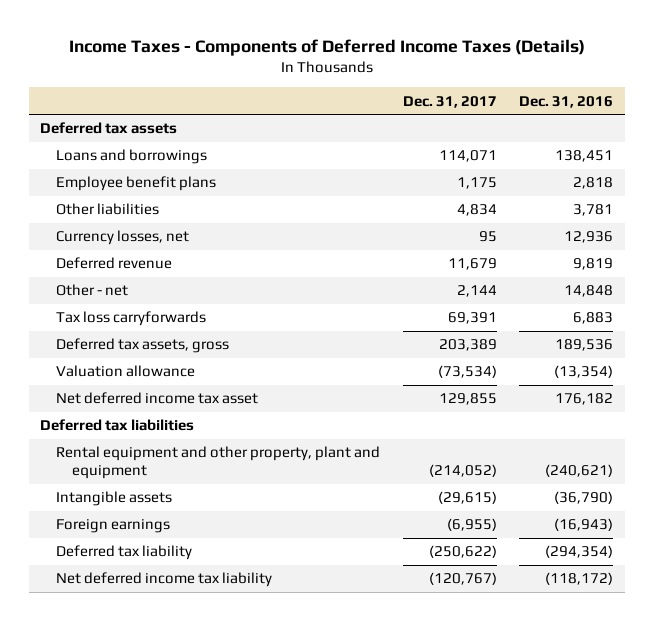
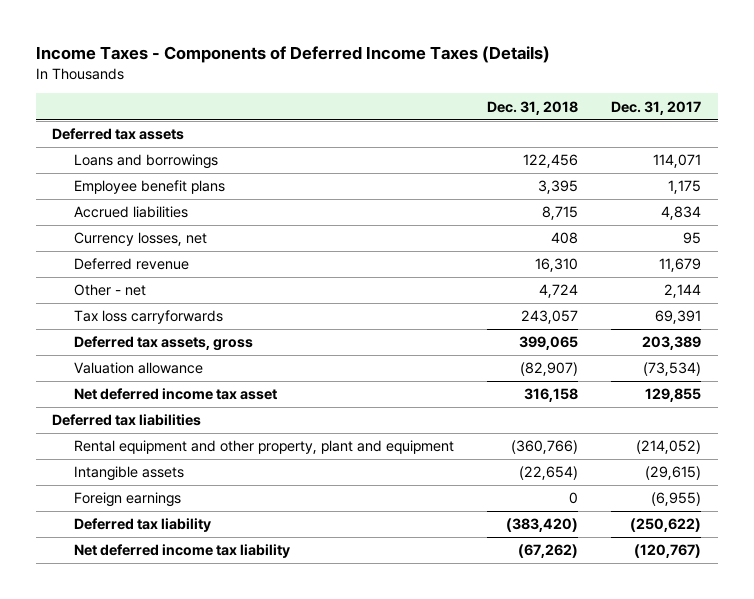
[519,95,614,108] Dec. 31, 2016 -> none
none -> [487,100,579,115] Dec. 31, 2018
[55,203,159,216] Other liabilities -> [73,206,188,219] Accrued liabilities

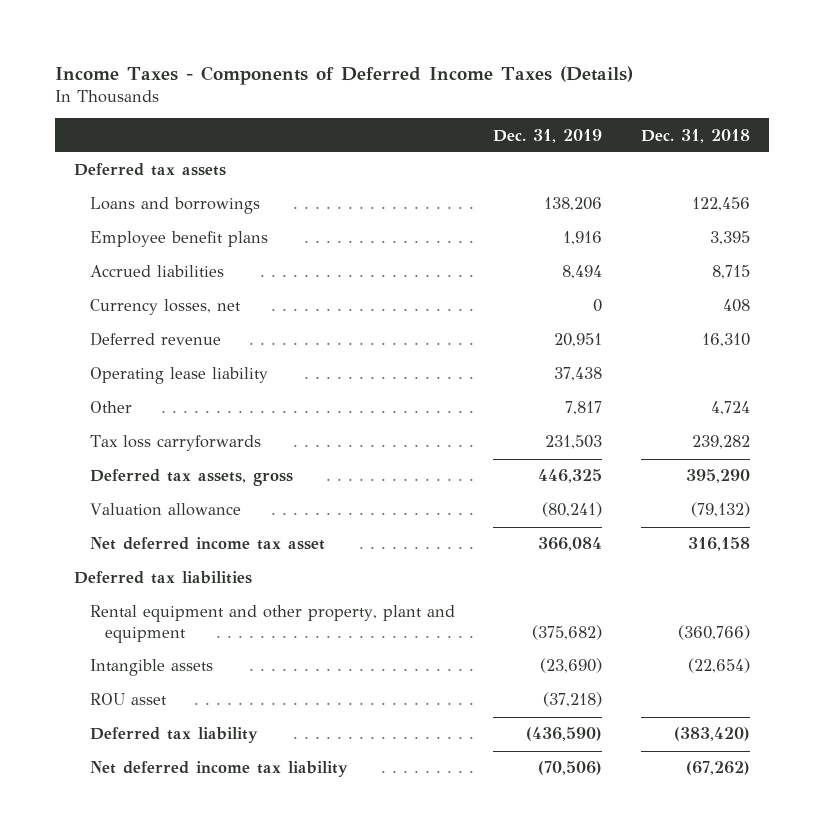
[611,100,702,115] Dec. 31, 2017 -> none
none -> [493,128,603,143] Dec. 31, 2019
none -> [89,367,268,385] Operating lease liability
[73,284,146,297] Other - net -> [89,401,132,414] Other
[521,310,579,325] 243,057 -> [691,435,750,450] 239,282
[519,336,579,351] 399,065 -> [685,469,750,484] 395,290
[520,362,579,377] (82,907) -> [690,502,750,518] (79,132)
[73,492,181,508] Foreign earnings -> none
none -> [89,693,167,706] ROU asset

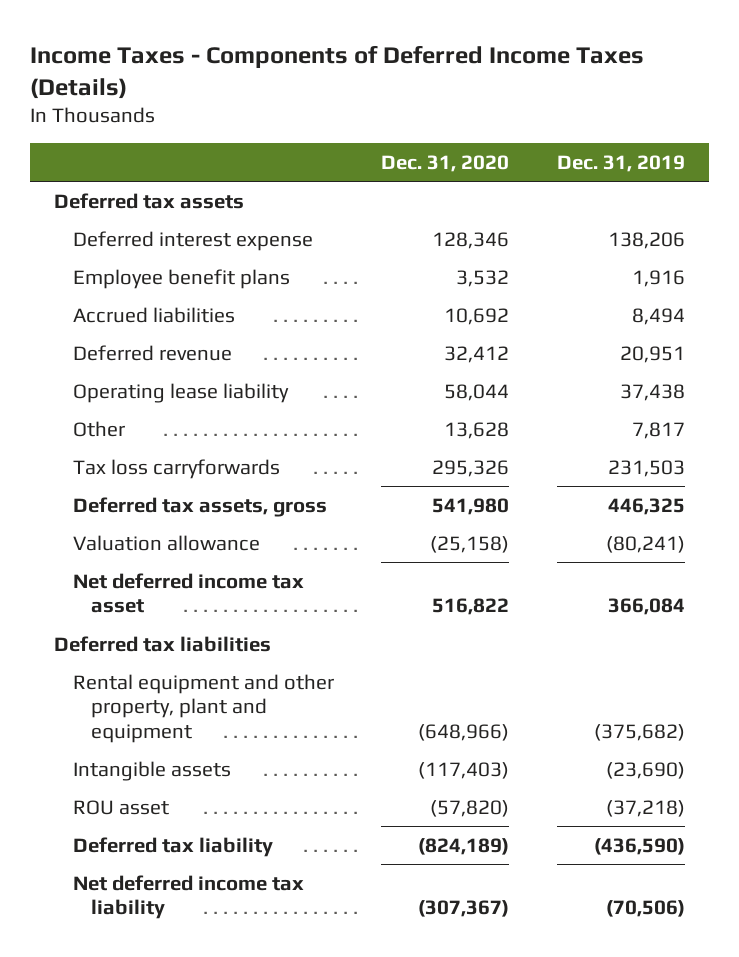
[640,128,750,143] Dec. 31, 2018 -> none
none -> [381,154,510,172] Dec. 31, 2020
[89,197,260,215] Loans and borrowings -> [72,230,313,251] Deferred interest expense
[89,299,241,316] Currency losses, net -> none

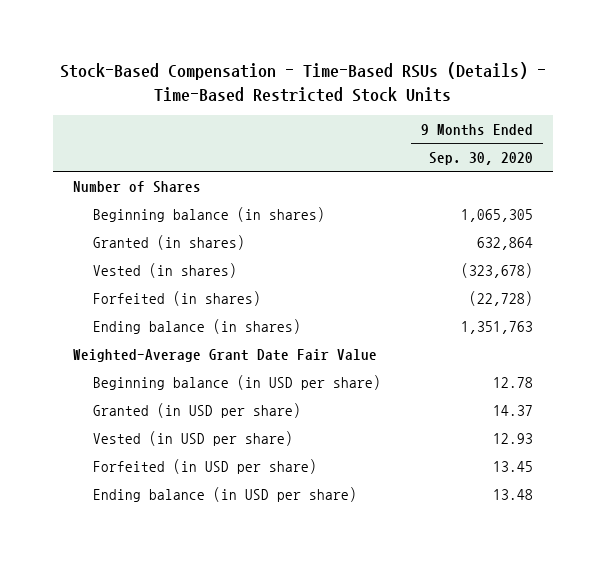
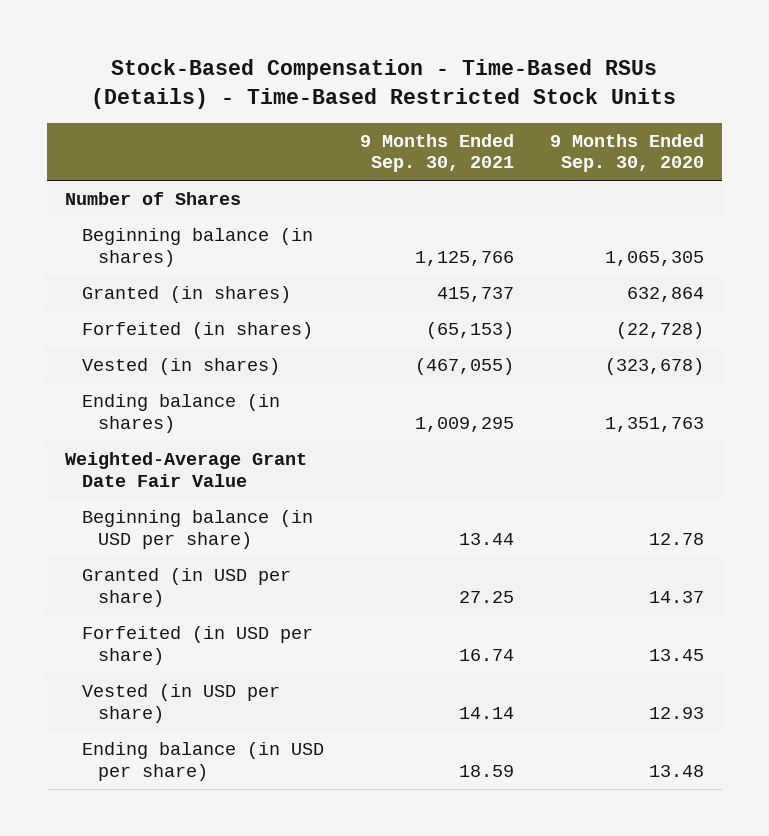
none -> [359,133,514,173] 9 Months Ended Sep. 30, 2021
[93,262,238,278] Vested (in shares) -> [81,358,280,376] Vested (in shares)
[93,430,294,446] Vested (in USD per share) -> [81,684,280,723] Vested (in USD per share)

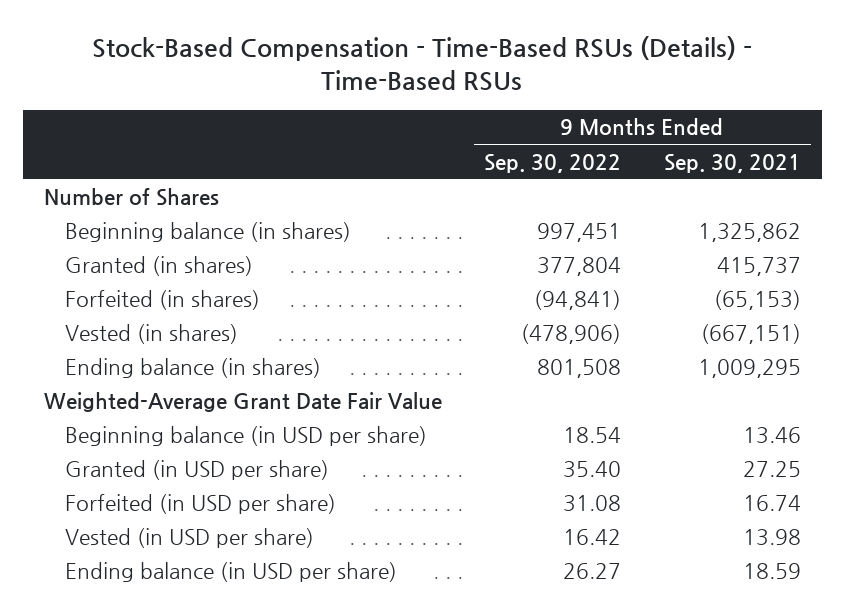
[91,59,677,110] Stock-Based Compensation - Time-Based RSUs (Details) - Time-Based Restricted Stock Units -> [92,35,753,91] Stock-Based Compensation - Time-Based RSUs (Details) - Time-Based RSUs
[549,133,704,173] 9 Months Ended Sep. 30, 2020 -> none
none -> [484,153,622,173] Sep. 30, 2022
[414,250,514,266] 1,125,766 -> [697,222,801,242] 1,325,862
[414,358,514,376] (467,055) -> [700,323,801,344] (667,151)
[458,532,514,545] 13.44 -> [742,426,801,444] 13.46
[458,706,514,719] 14.14 -> [742,528,801,546] 13.98

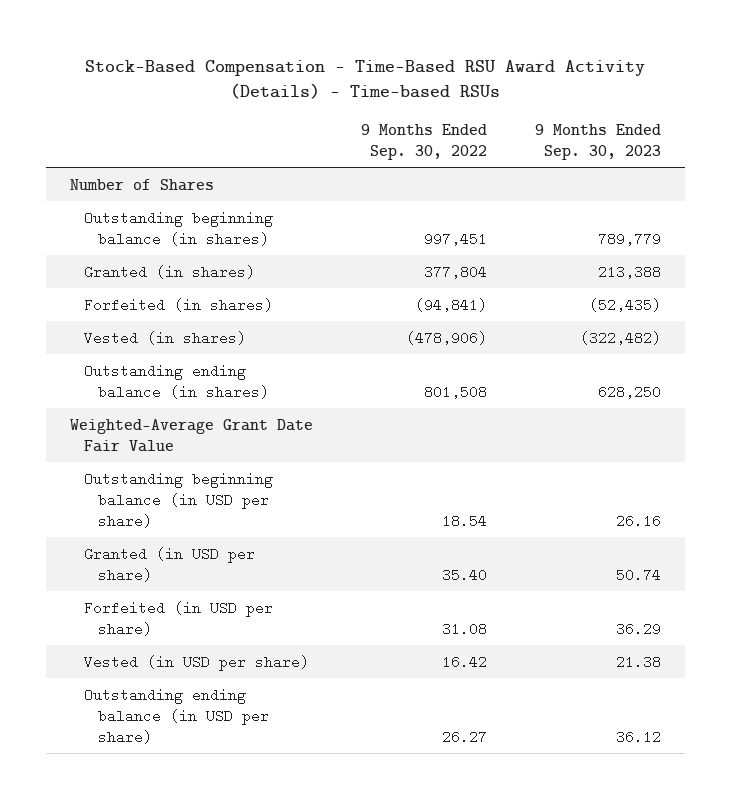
[92,35,753,91] Stock-Based Compensation - Time-Based RSUs (Details) - Time-Based RSUs -> [85,59,646,99] Stock-Based Compensation - Time-Based RSU Award Activity (Details) - Time-based RSUs
[663,153,801,173] Sep. 30, 2021 -> none
none -> [534,123,661,160] 9 Months Ended Sep. 30, 2023
[65,221,352,242] Beginning balance (in shares) -> [84,210,274,246] Outstanding beginning balance (in shares)
[65,357,322,378] Ending balance (in shares) -> [84,363,269,399] Outstanding ending balance (in shares)
[65,425,428,446] Beginning balance (in USD per share) -> [84,471,274,528] Outstanding beginning balance (in USD per share)
[65,561,398,582] Ending balance (in USD per share) -> [84,687,269,744] Outstanding ending balance (in USD per share)

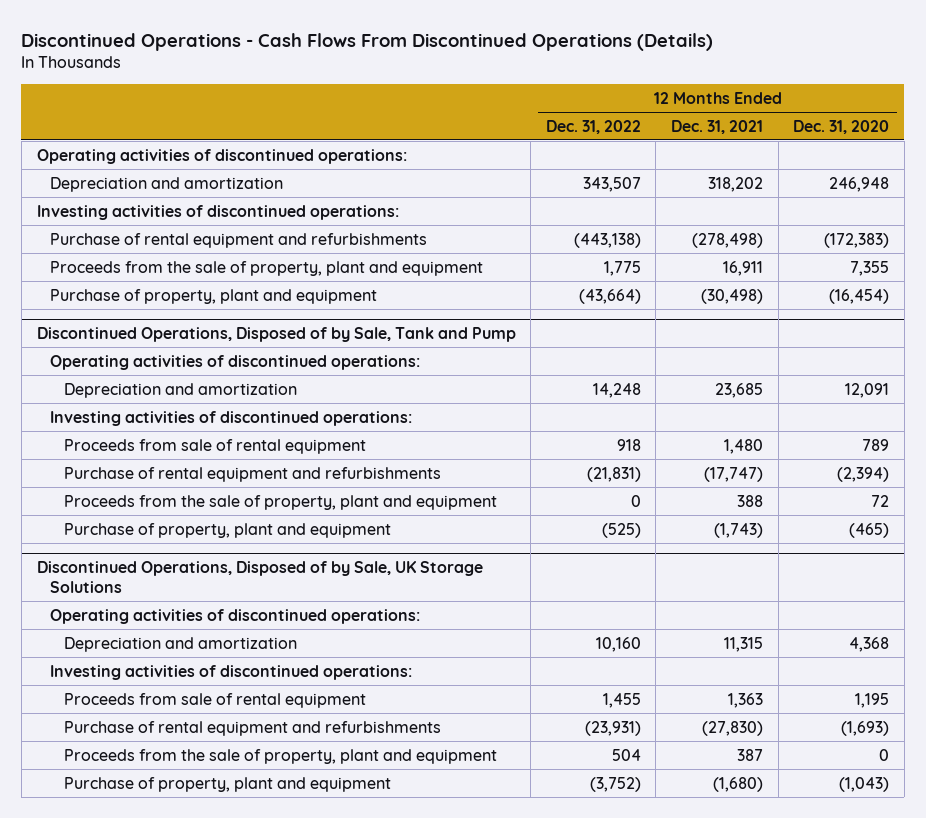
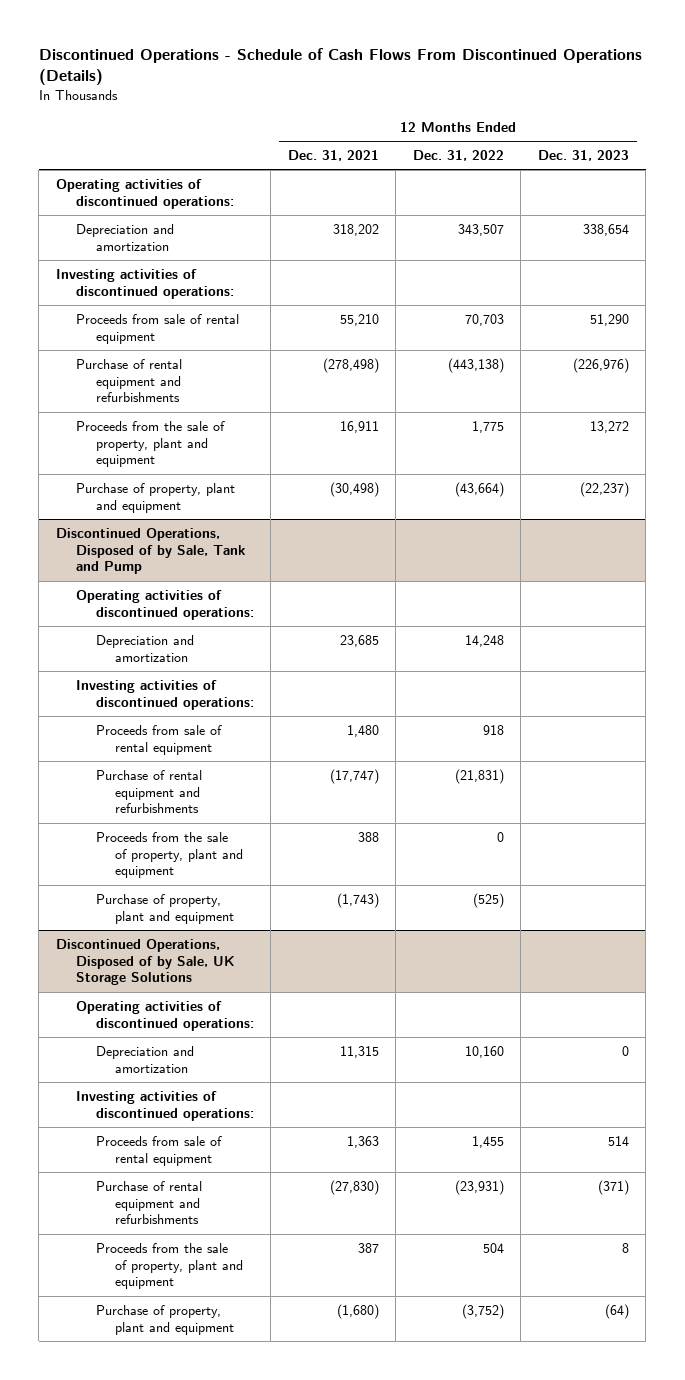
[21,32,714,51] Discontinued Operations - Cash Flows From Discontinued Operations (Details) -> [38,47,642,86] Discontinued Operations - Schedule of Cash Flows From Discontinued Operations (Details)
[793,119,890,134] Dec. 31, 2020 -> none
none -> [537,150,629,162] Dec. 31, 2023
none -> [75,313,239,344] Proceeds from sale of rental equipment

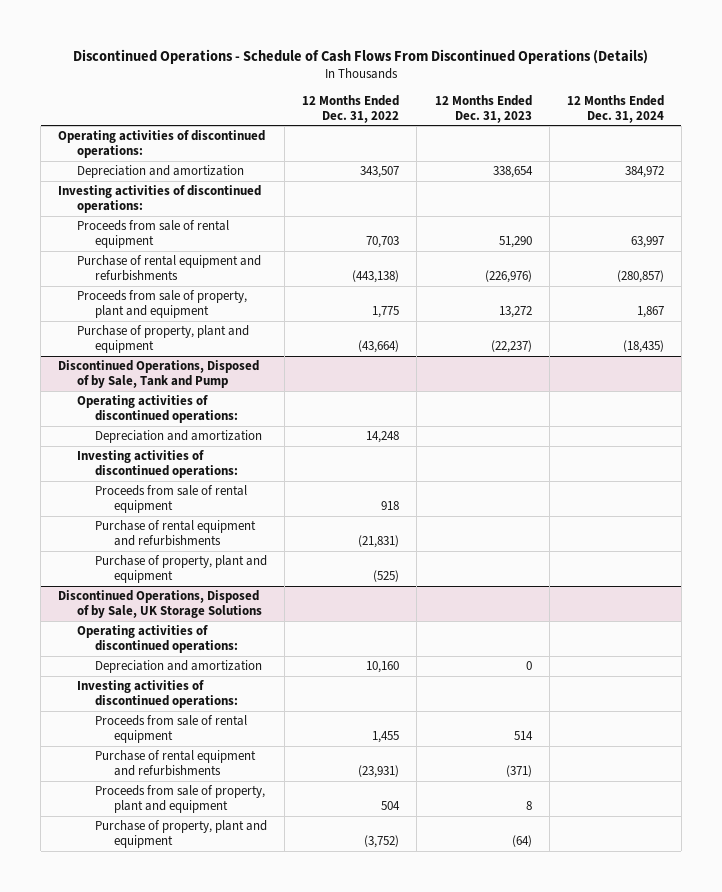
[287,150,379,162] Dec. 31, 2021 -> none
none -> [566,94,664,123] 12 Months Ended Dec. 31, 2024
[75,420,225,468] Proceeds from the sale of property, plant and equipment -> [76,290,247,318] Proceeds from sale of property, plant and equipment
[95,831,244,879] Proceeds from the sale of property, plant and equipment -> none
[95,1242,244,1290] Proceeds from the sale of property, plant and equipment -> [95,785,266,813] Proceeds from sale of property, plant and equipment

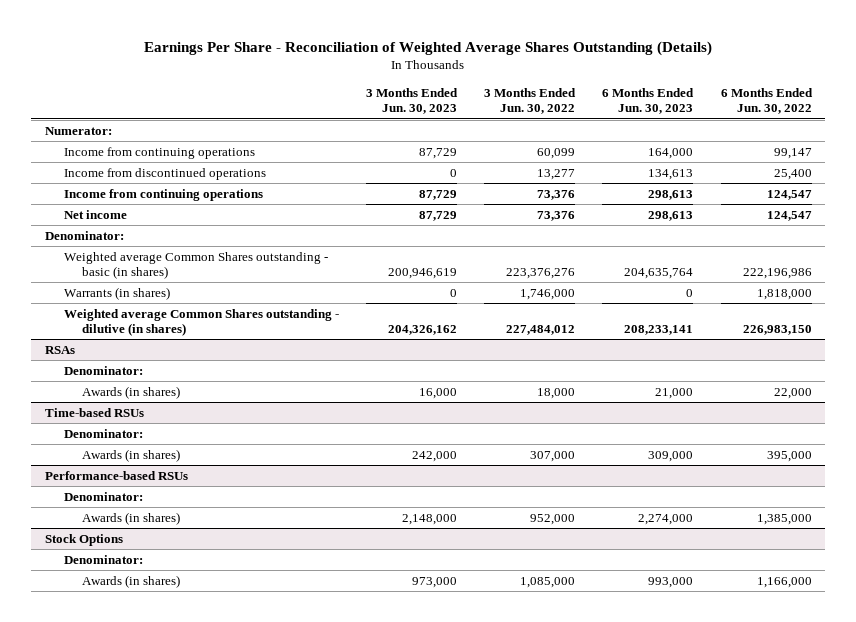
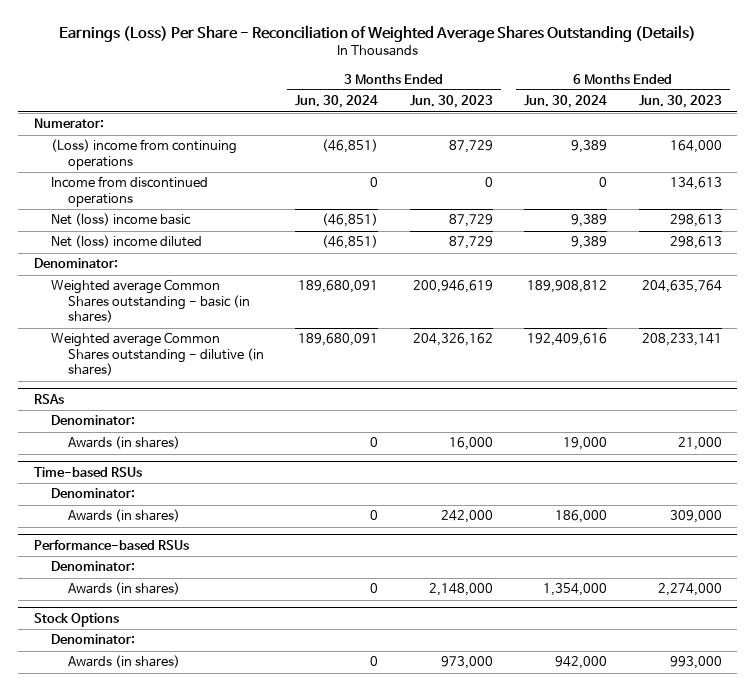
[144,40,713,56] Earnings Per Share - Reconciliation of Weighted Average Shares Outstanding (Details) -> [58,25,696,43] Earnings (Loss) Per Share - Reconciliation of Weighted Average Shares Outstanding (Details)
[484,88,577,115] 3 Months Ended Jun. 30, 2022 -> none
[720,88,813,115] 6 Months Ended Jun. 30, 2022 -> none
none -> [295,95,379,109] Jun. 30, 2024
none -> [524,95,608,109] Jun. 30, 2024
[63,146,255,159] Income from continuing operations -> [50,139,237,170] (Loss) income from continuing operations
[63,188,263,201] Income from continuing operations -> [50,213,191,227] Net (loss) income basic
[63,209,127,219] Net income -> [50,235,202,249] Net (loss) income diluted
[63,286,170,300] Warrants (in shares) -> none

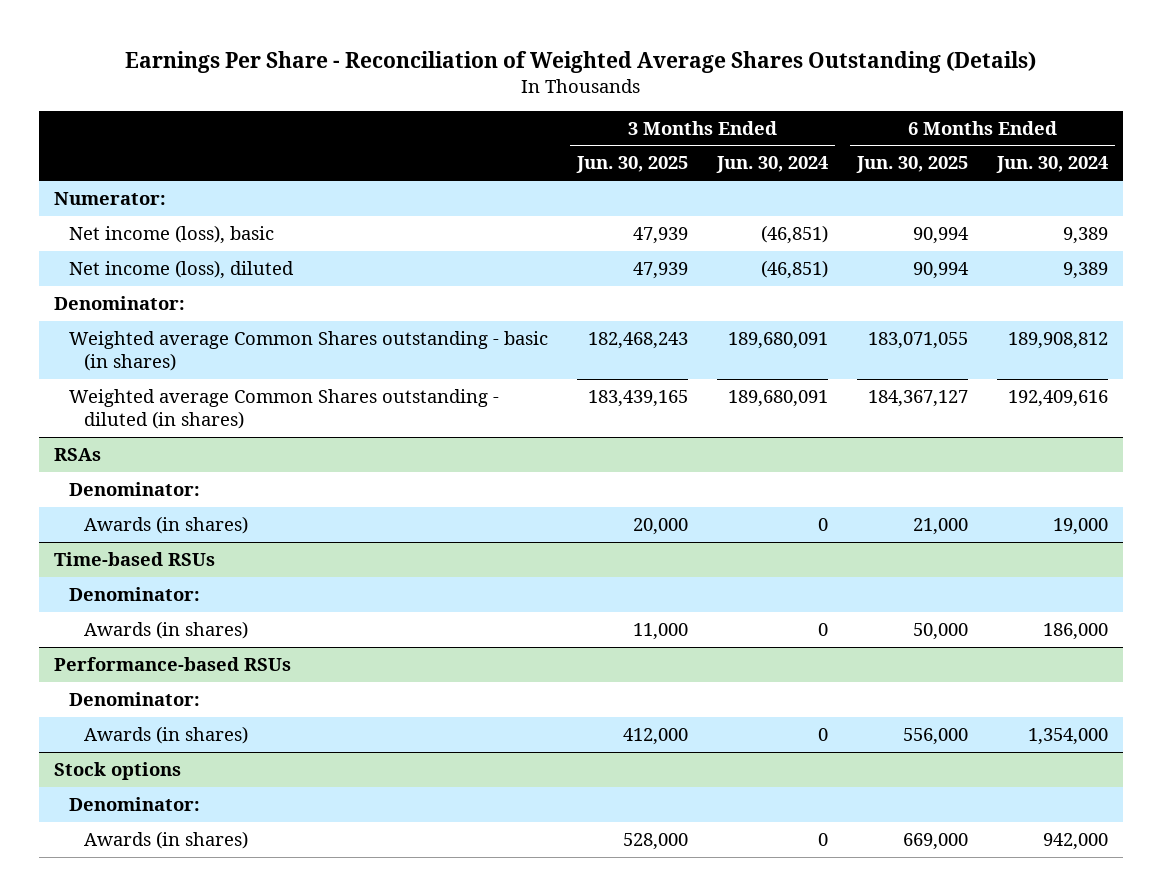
[58,25,696,43] Earnings (Loss) Per Share - Reconciliation of Weighted Average Shares Outstanding (Details) -> [124,50,1036,73] Earnings Per Share - Reconciliation of Weighted Average Shares Outstanding (Details)
[409,95,493,109] Jun. 30, 2023 -> none
[638,95,722,109] Jun. 30, 2023 -> none
none -> [576,156,689,174] Jun. 30, 2025
none -> [856,156,969,174] Jun. 30, 2025
[50,139,237,170] (Loss) income from continuing operations -> none
[50,176,208,207] Income from discontinued operations -> none
[50,213,191,227] Net (loss) income basic -> [69,224,275,244] Net income (loss), basic
[50,235,202,249] Net (loss) income diluted -> [69,259,295,279] Net income (loss), diluted
[50,332,264,377] Weighted average Common Shares outstanding - dilutive (in shares) -> [69,388,500,429] Weighted average Common Shares outstanding - diluted (in shares)
[34,613,120,628] Stock Options -> [53,761,181,780] Stock options

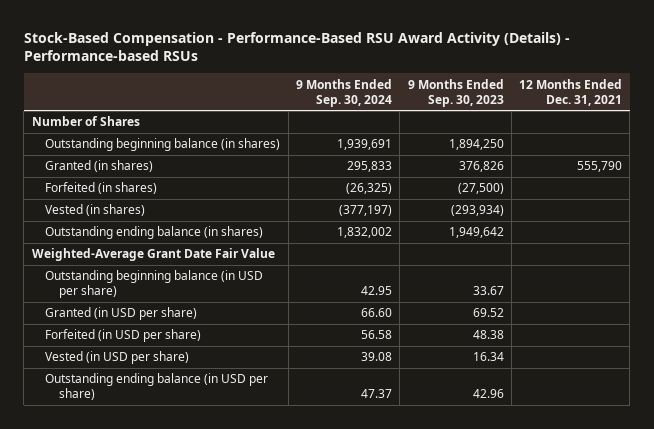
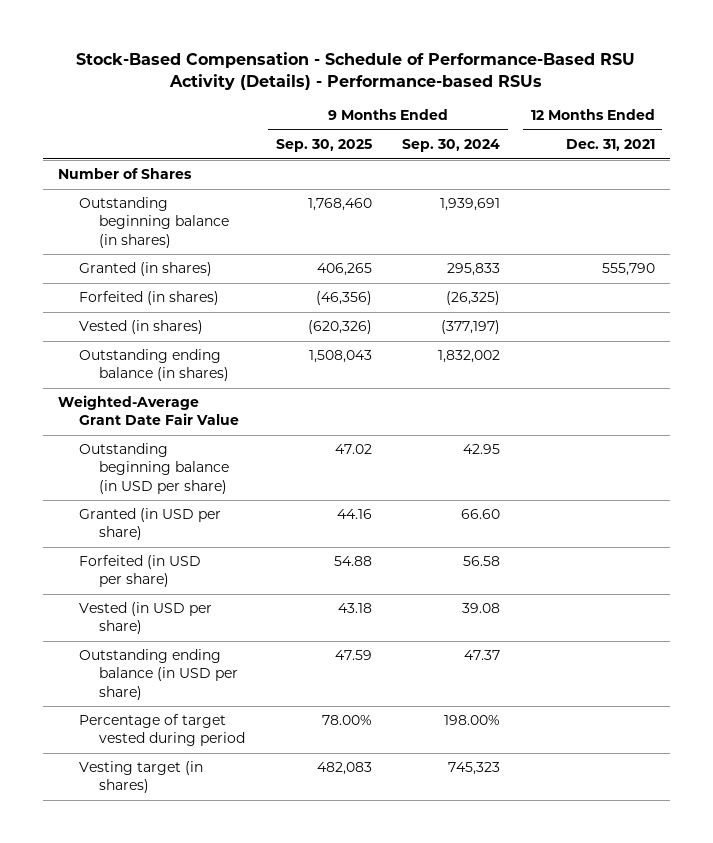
[23,31,570,62] Stock-Based Compensation - Performance-Based RSU Award Activity (Details) - Performance-based RSUs -> [76,51,636,90] Stock-Based Compensation - Schedule of Performance-Based RSU Activity (Details) - Performance-based RSUs
[407,78,504,107] 9 Months Ended Sep. 30, 2023 -> none
none -> [275,139,372,153] Sep. 30, 2025
none -> [78,714,246,747] Percentage of target vested during period
none -> [78,761,203,794] Vesting target (in shares)

